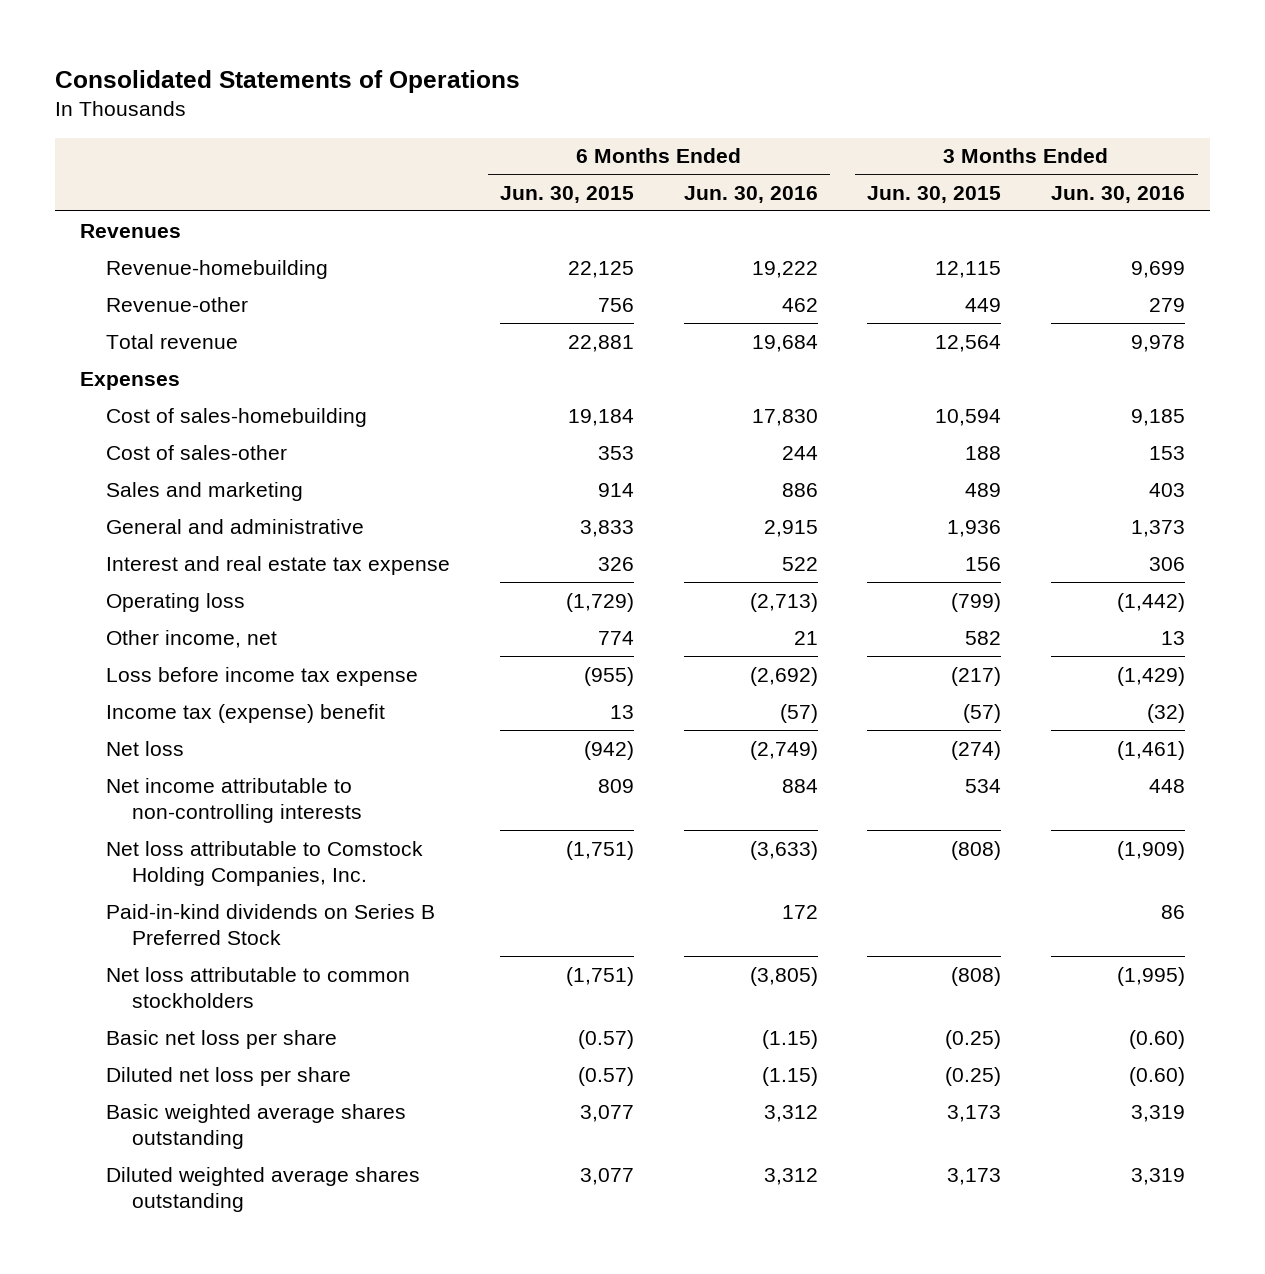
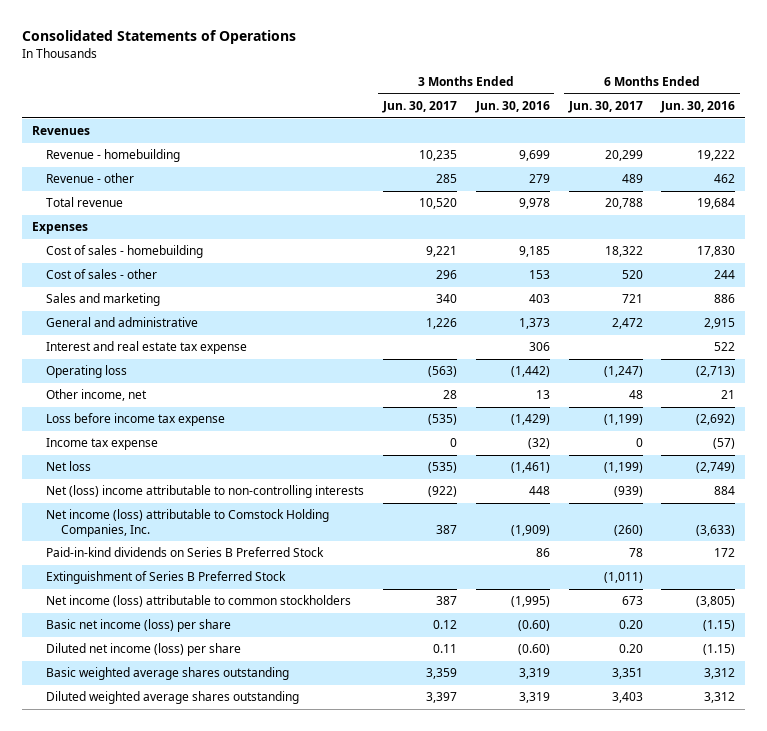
[499,185,634,203] Jun. 30, 2015 -> none
[867,185,1002,203] Jun. 30, 2015 -> none
none -> [382,101,458,114] Jun. 30, 2017
none -> [567,101,643,114] Jun. 30, 2017
[106,259,329,279] Revenue-homebuilding -> [46,149,181,163] Revenue - homebuilding
[106,296,249,312] Revenue-other -> [46,173,135,184] Revenue - other
[106,407,368,427] Cost of sales-homebuilding -> [46,245,204,259] Cost of sales - homebuilding
[106,444,288,460] Cost of sales-other -> [46,269,158,280] Cost of sales - other
[106,703,386,723] Income tax (expense) benefit -> [46,438,159,451] Income tax expense
[106,777,363,824] Net income attributable to non-controlling interests -> [46,485,365,499] Net (loss) income attributable to non-controlling interests
[106,840,424,887] Net loss attributable to Comstock Holding Companies, Inc. -> [46,509,330,537] Net income (loss) attributable to Comstock Holding Companies, Inc.
none -> [46,571,287,585] Extinguishment of Series B Preferred Stock
[106,966,411,1009] Net loss attributable to common stockholders -> [46,595,352,608] Net income (loss) attributable to common stockholders
[106,1029,338,1049] Basic net loss per share -> [46,619,232,633] Basic net income (loss) per share
[106,1066,352,1086] Diluted net loss per share -> [46,643,242,657] Diluted net income (loss) per share

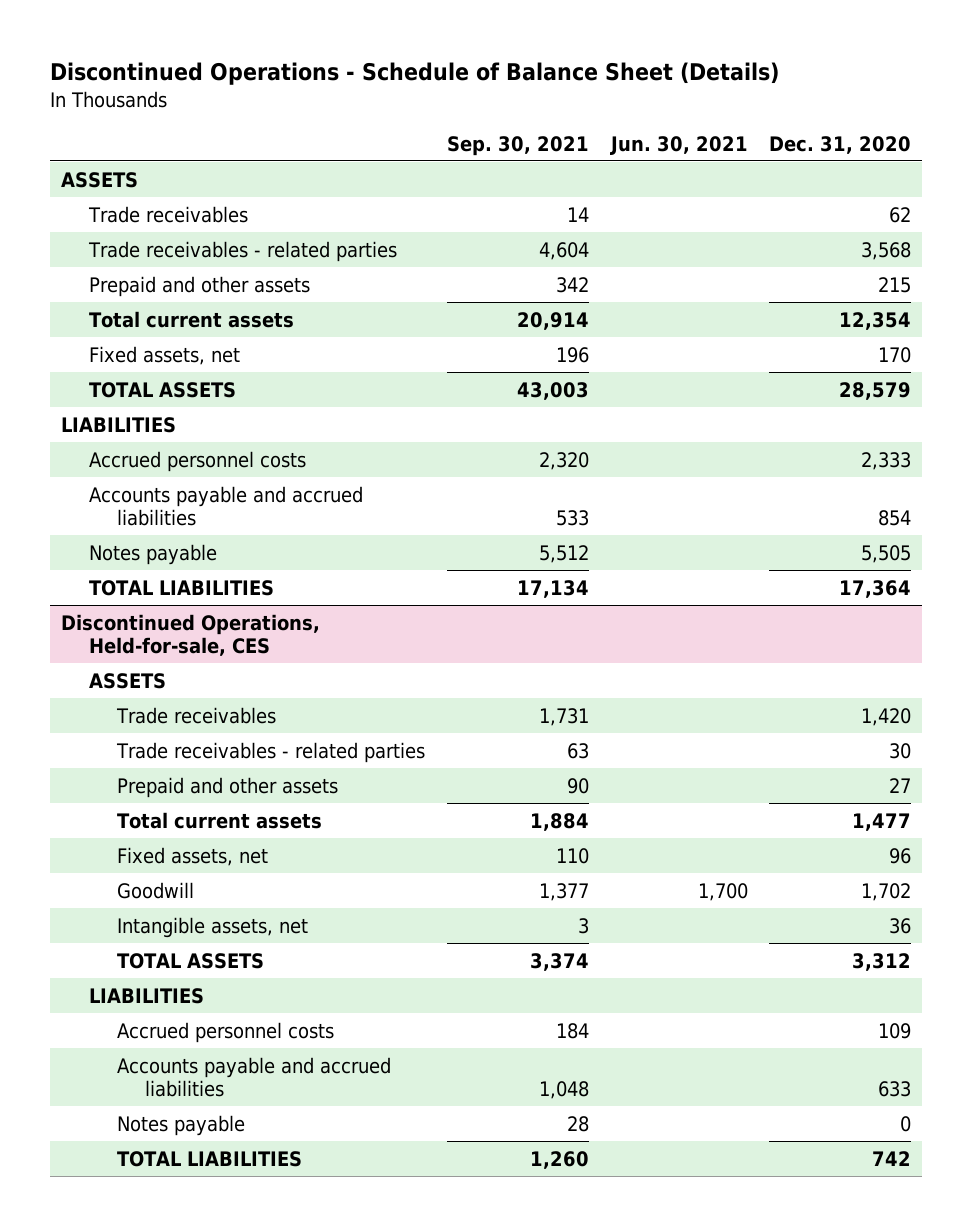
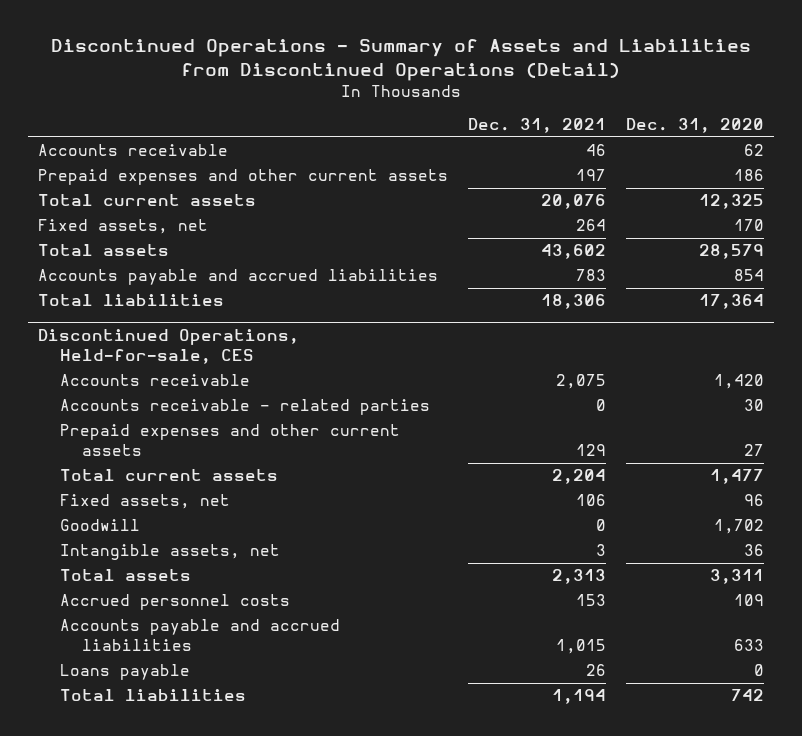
[50,62,780,86] Discontinued Operations - Schedule of Balance Sheet (Details) -> [50,38,751,81] Discontinued Operations - Summary of Assets and Liabilities from Discontinued Operations (Detail)
[446,135,589,156] Sep. 30, 2021 -> none
[609,135,748,155] Jun. 30, 2021 -> none
none -> [467,118,606,134] Dec. 31, 2021
[61,171,139,188] ASSETS -> none
[87,240,397,262] Trade receivables - related parties -> none
[87,205,248,223] Trade receivables -> [37,144,228,157] Accounts receivable
[88,275,310,297] Prepaid and other assets -> [37,169,448,186] Prepaid expenses and other current assets
[878,276,912,293] 215 -> [733,169,764,182] 186
[839,311,912,330] 12,354 -> [698,194,764,210] 12,325
[61,416,177,433] LIABILITIES -> none
[88,450,306,472] Accrued personnel costs -> none
[88,381,236,398] TOTAL ASSETS -> [37,244,169,257] Total assets
[88,543,217,565] Notes payable -> none
[88,579,274,596] TOTAL LIABILITIES -> [37,294,224,307] Total liabilities
[88,672,166,689] ASSETS -> none
[115,741,425,763] Trade receivables - related parties -> none
[115,706,276,724] Trade receivables -> [60,374,251,387] Accounts receivable
none -> [60,399,431,416] Accounts receivable - related parties
[116,776,338,798] Prepaid and other assets -> [60,424,401,457] Prepaid expenses and other current assets
[88,987,204,1004] LIABILITIES -> none
[116,952,264,969] TOTAL ASSETS -> [60,569,192,582] Total assets
[852,952,912,971] 3,312 -> [709,569,764,585] 3,311
[116,1114,245,1136] Notes payable -> none
none -> [60,664,191,681] Loans payable
[116,1150,302,1167] TOTAL LIABILITIES -> [60,689,247,702] Total liabilities

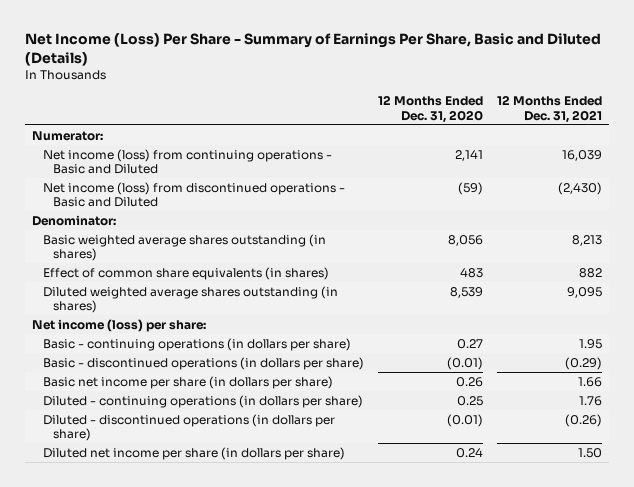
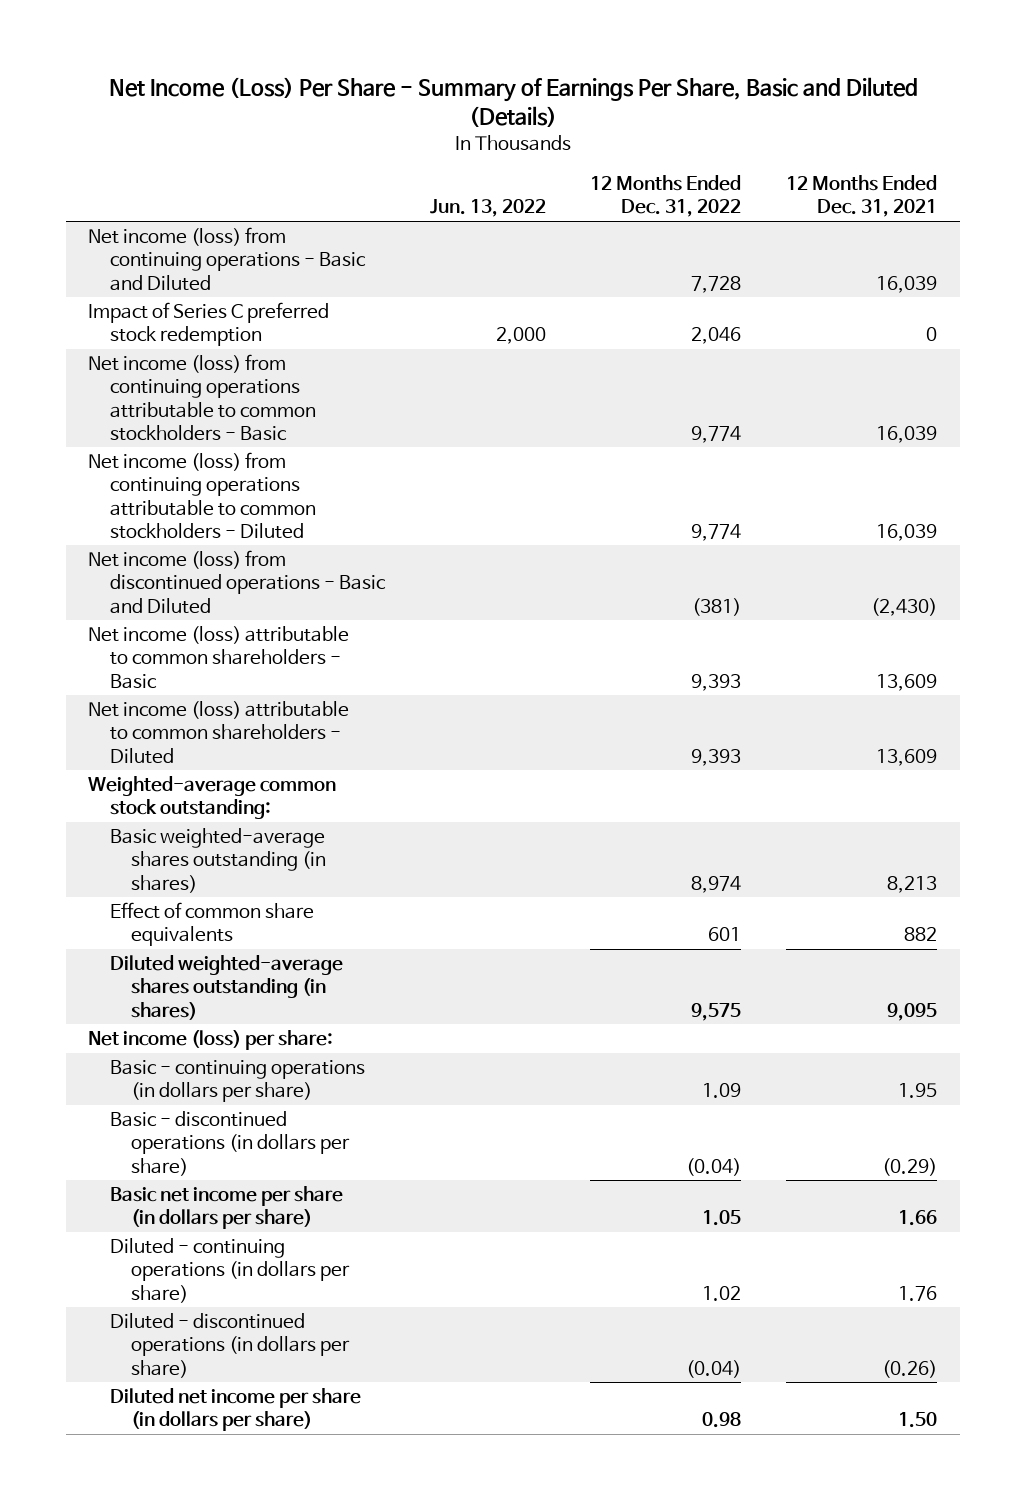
[377,95,483,123] 12 Months Ended Dec. 31, 2020 -> none
none -> [429,199,546,218] Jun. 13, 2022
none -> [590,175,742,218] 12 Months Ended Dec. 31, 2022
[31,131,103,142] Numerator: -> none
none -> [88,302,330,347] Impact of Series C preferred stock redemption
none -> [88,354,316,441] Net income (loss) from continuing operations attributable to common stockholders - Basic
none -> [88,452,316,539] Net income (loss) from continuing operations attributable to common stockholders - Diluted
none -> [88,626,350,689] Net income (loss) attributable to common shareholders - Basic
none -> [88,701,350,764] Net income (loss) attributable to common shareholders - Diluted
[31,215,116,227] Denominator: -> [88,776,337,820] Weighted-average common stock outstanding:
[42,234,326,262] Basic weighted average shares outstanding (in shares) -> [109,828,327,893] Basic weighted-average shares outstanding (in shares)
[42,267,329,281] Effect of common share equivalents (in shares) -> [109,902,314,947] Effect of common share equivalents
[42,286,338,314] Diluted weighted average shares outstanding (in shares) -> [109,955,343,1020] Diluted weighted-average shares outstanding (in shares)

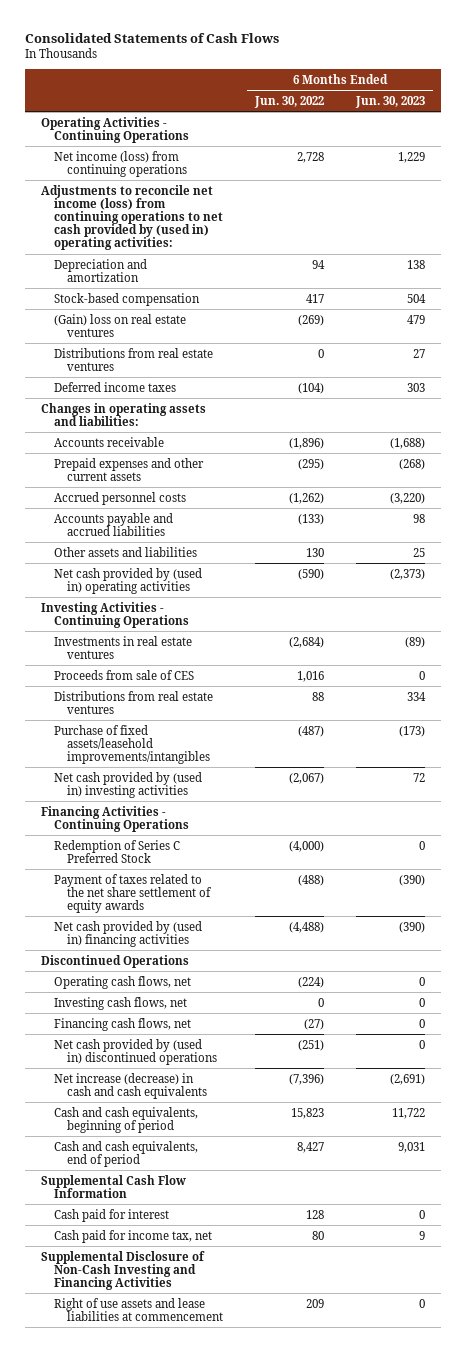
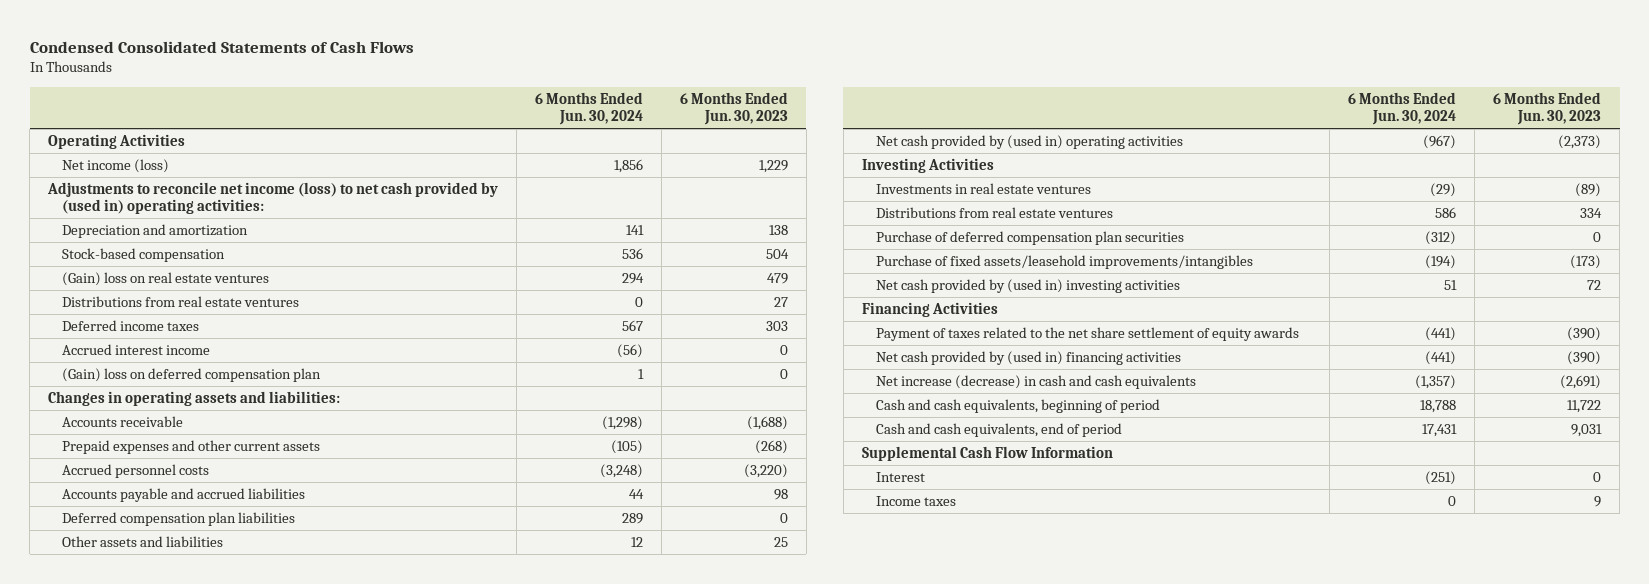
[24,32,279,43] Consolidated Statements of Cash Flows -> [29,40,414,53] Condensed Consolidated Statements of Cash Flows
[254,95,325,108] Jun. 30, 2022 -> none
none -> [534,92,643,126] 6 Months Ended Jun. 30, 2024
[40,116,190,143] Operating Activities - Continuing Operations -> [48,133,186,149] Operating Activities
[54,150,188,177] Net income (loss) from continuing operations -> [62,158,170,173] Net income (loss)
[40,184,224,251] Adjustments to reconcile net income (loss) from continuing operations to net cash provided by (used in) operating activities: -> [47,181,499,214] Adjustments to reconcile net income (loss) to net cash provided by (used in) operating activities:
none -> [62,343,211,355] Accrued interest income
none -> [62,367,322,382] (Gain) loss on deferred compensation plan
none -> [62,511,296,526] Deferred compensation plan liabilities
[40,601,190,628] Investing Activities - Continuing Operations -> [861,157,994,173] Investing Activities
[54,669,195,680] Proceeds from sale of CES -> none
none -> [875,230,1184,245] Purchase of deferred compensation plan securities
[54,839,181,863] Redemption of Series C Preferred Stock -> none
[40,805,190,832] Financing Activities - Continuing Operations -> [861,301,998,317] Financing Activities
[40,954,189,968] Discontinued Operations -> none
[54,975,192,989] Operating cash flows, net -> none
[54,996,188,1010] Investing cash flows, net -> none
[54,1017,192,1031] Financing cash flows, net -> none
[54,1038,218,1065] Net cash provided by (used in) discontinued operations -> none
[40,1250,205,1290] Supplemental Disclosure of Non-Cash Investing and Financing Activities -> none
[54,1297,224,1321] Right of use assets and lease liabilities at commencement -> none
[54,1208,170,1222] Cash paid for interest -> [875,471,925,482] Interest
[54,1229,213,1243] Cash paid for income tax, net -> [875,495,956,506] Income taxes

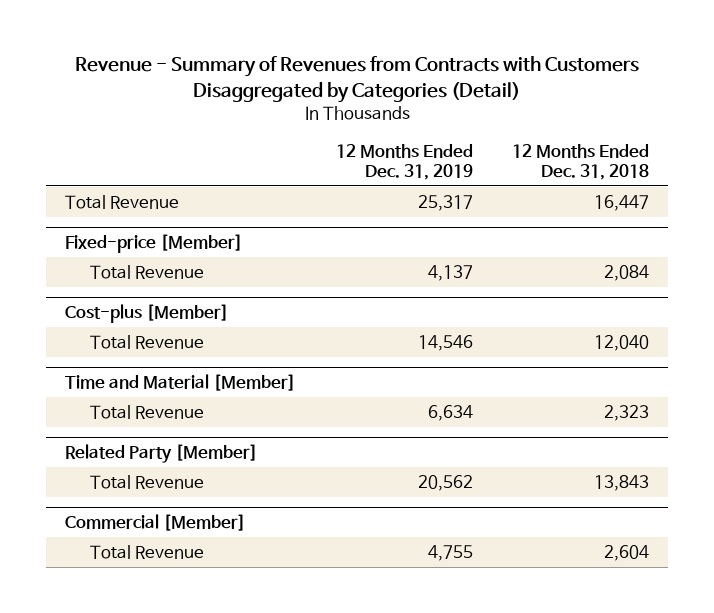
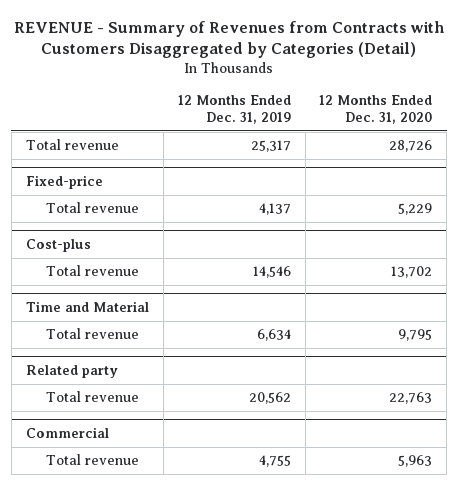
[75,56,640,103] Revenue - Summary of Revenues from Contracts with Customers Disaggregated by Categories (Detail) -> [14,20,445,59] REVENUE - Summary of Revenues from Contracts with Customers Disaggregated by Categories (Detail)
[511,143,649,180] 12 Months Ended Dec. 31, 2018 -> none
none -> [319,95,433,125] 12 Months Ended Dec. 31, 2020
[65,194,180,209] Total Revenue -> [25,139,119,151] Total revenue
[65,234,244,254] Fixed-price [Member] -> [25,174,103,189] Fixed-price
[89,264,204,279] Total Revenue -> [45,202,139,214] Total revenue
[65,304,230,324] Cost-plus [Member] -> [25,238,91,252] Cost-plus
[89,334,204,349] Total Revenue -> [45,265,139,277] Total revenue
[65,374,297,392] Time and Material [Member] -> [25,300,149,312] Time and Material
[89,404,204,419] Total Revenue -> [45,328,139,340] Total revenue
[65,444,259,464] Related Party [Member] -> [25,364,118,378] Related party
[89,474,204,489] Total Revenue -> [45,391,139,403] Total revenue
[65,514,247,532] Commercial [Member] -> [25,426,109,438] Commercial
[89,544,204,559] Total Revenue -> [45,454,139,466] Total revenue

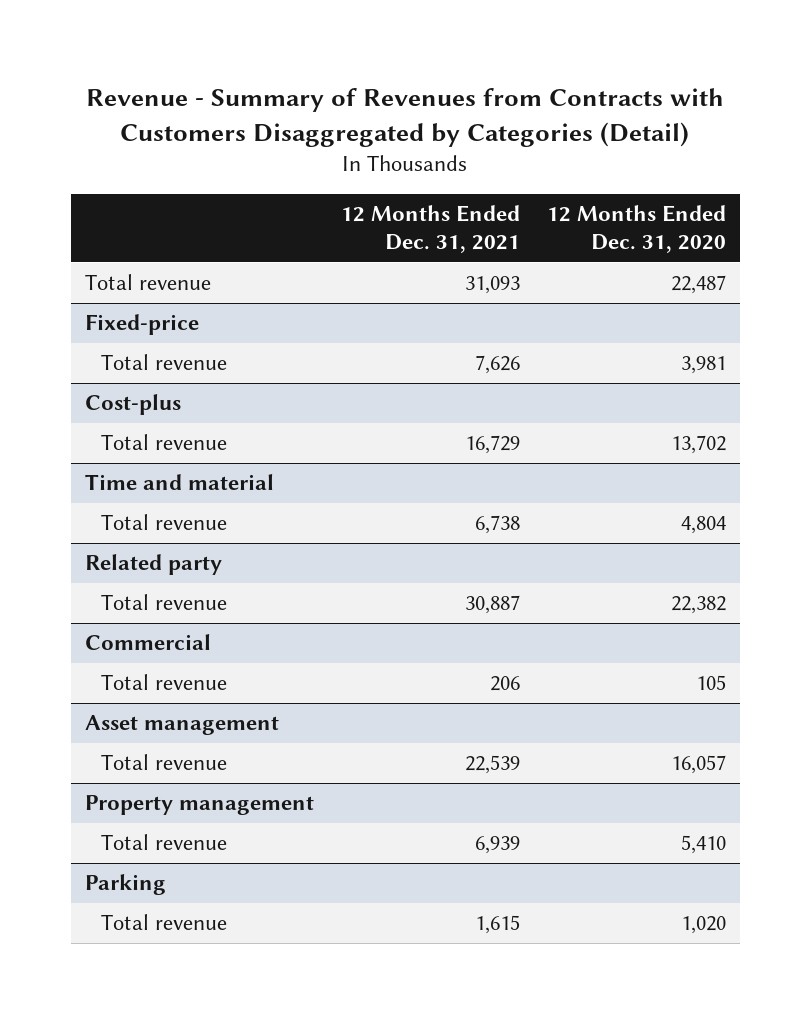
[14,20,445,59] REVENUE - Summary of Revenues from Contracts with Customers Disaggregated by Categories (Detail) -> [86,88,725,147] Revenue - Summary of Revenues from Contracts with Customers Disaggregated by Categories (Detail)
[177,95,291,125] 12 Months Ended Dec. 31, 2019 -> none
none -> [340,204,520,254] 12 Months Ended Dec. 31, 2021
[389,140,433,153] 28,726 -> [670,275,726,295] 22,487
[398,203,433,216] 5,229 -> [680,356,726,375] 3,981
[25,300,149,312] Time and Material -> [84,474,274,491] Time and material
[398,329,433,342] 9,795 -> [680,516,726,535] 4,804
[389,392,433,405] 22,763 -> [670,596,726,615] 22,382
[398,455,433,468] 5,963 -> [695,675,726,691] 105
none -> [84,715,279,736] Asset management
none -> [101,754,228,771] Total revenue
none -> [84,795,314,816] Property management
none -> [101,834,228,851] Total revenue
none -> [84,874,166,896] Parking
none -> [101,914,228,931] Total revenue

